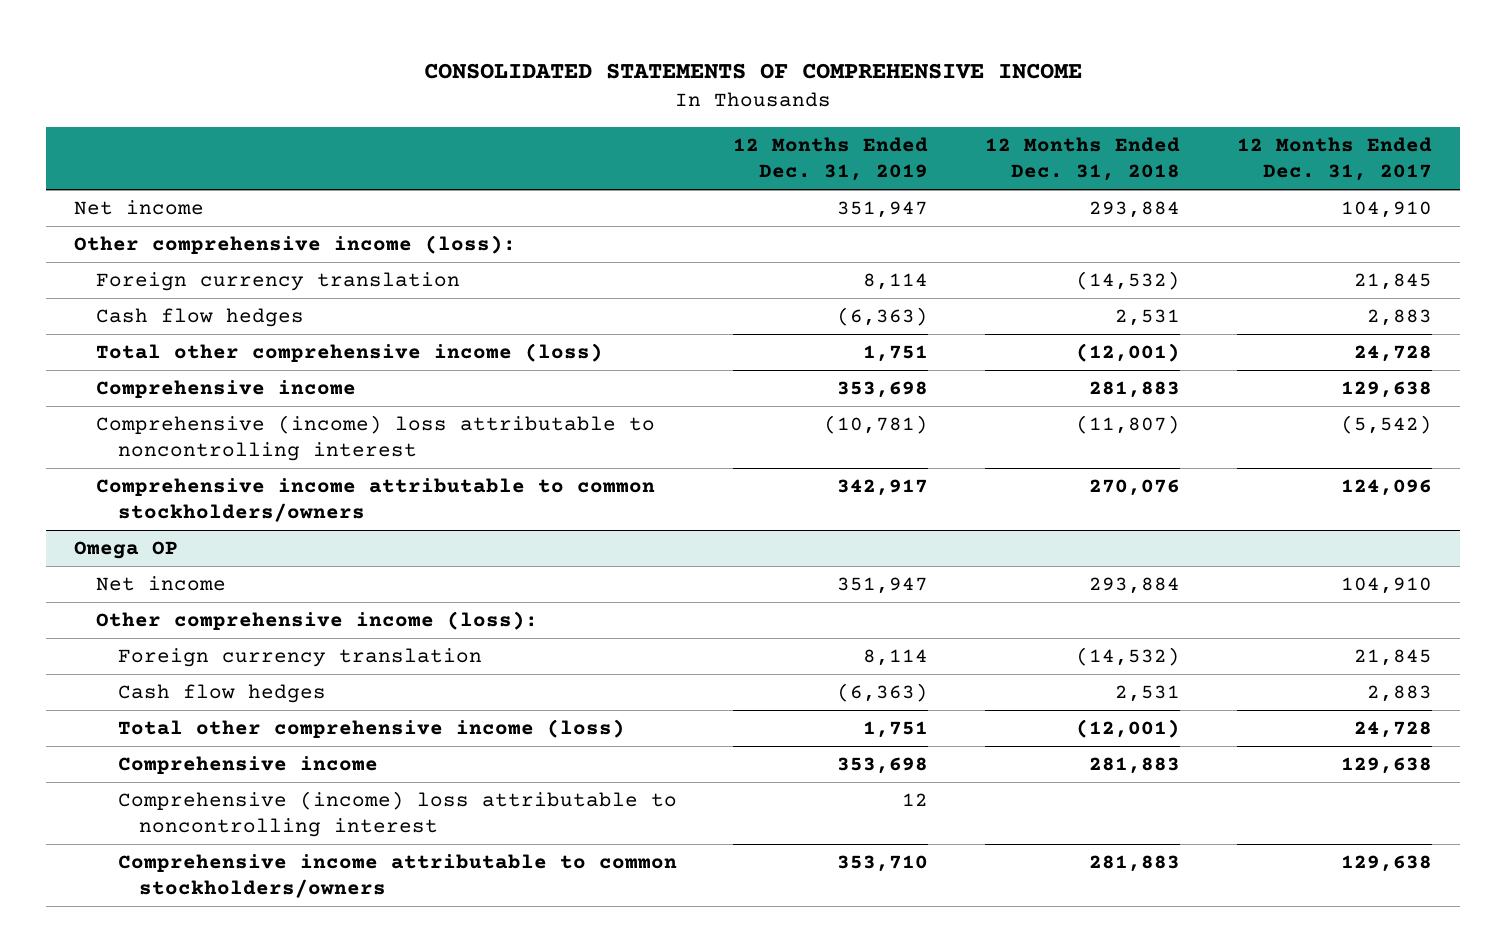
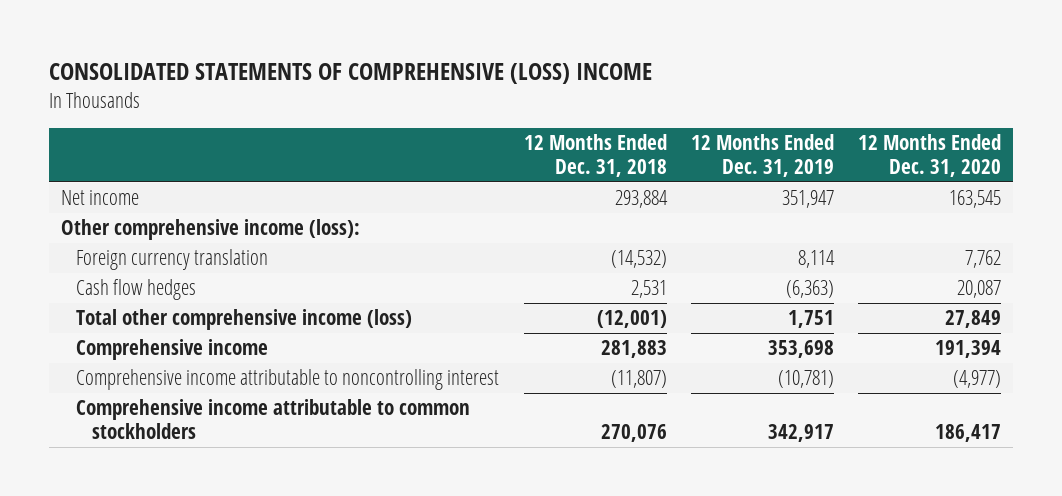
[424,63,1083,80] CONSOLIDATED STATEMENTS OF COMPREHENSIVE INCOME -> [48,63,652,85] CONSOLIDATED STATEMENTS OF COMPREHENSIVE (LOSS) INCOME
[1236,136,1432,182] 12 Months Ended Dec. 31, 2017 -> none
none -> [858,133,1002,178] 12 Months Ended Dec. 31, 2020
[74,540,179,559] Omega OP -> none
[96,575,227,591] Net income -> none
[96,610,539,630] Other comprehensive income (loss): -> none
[117,647,482,667] Foreign currency translation -> none
[117,683,326,703] Cash flow hedges -> none
[117,718,625,738] Total other comprehensive income (loss) -> none
[117,755,378,774] Comprehensive income -> none
[117,790,677,838] Comprehensive (income) loss attributable to noncontrolling interest -> none
[117,853,677,899] Comprehensive income attributable to common stockholders/owners -> none
[96,414,656,462] Comprehensive (income) loss attributable to noncontrolling interest -> [76,369,500,391] Comprehensive income attributable to noncontrolling interest
[96,477,656,523] Comprehensive income attributable to common stockholders/owners -> [76,399,471,440] Comprehensive income attributable to common stockholders

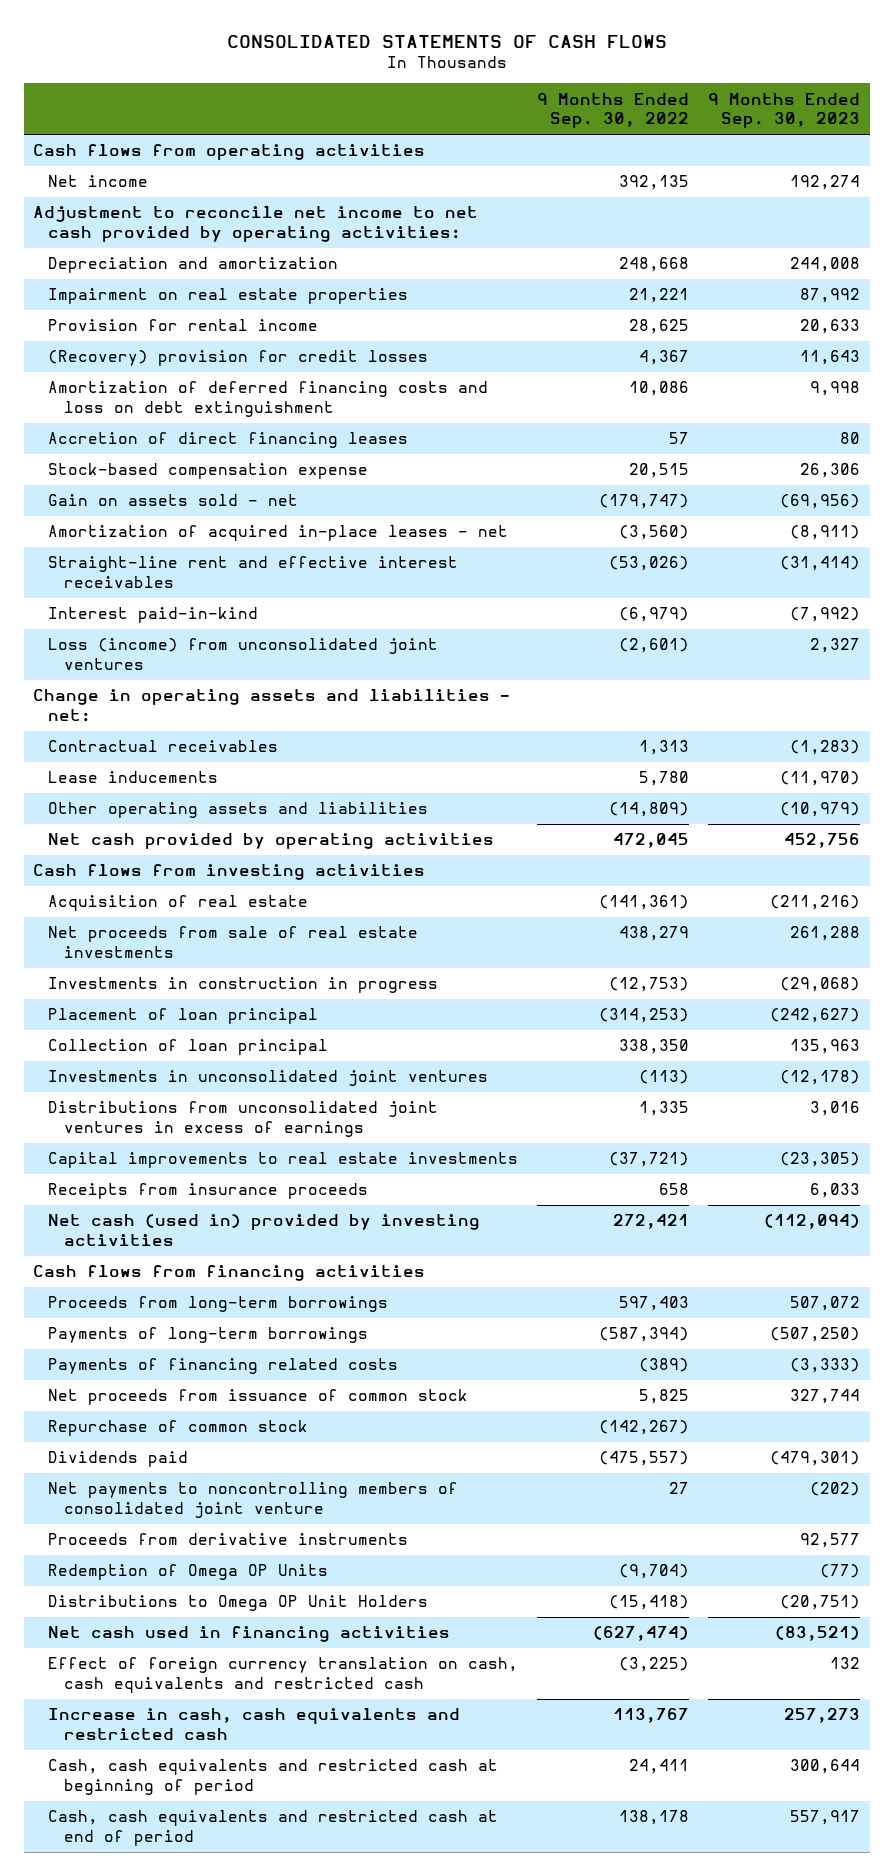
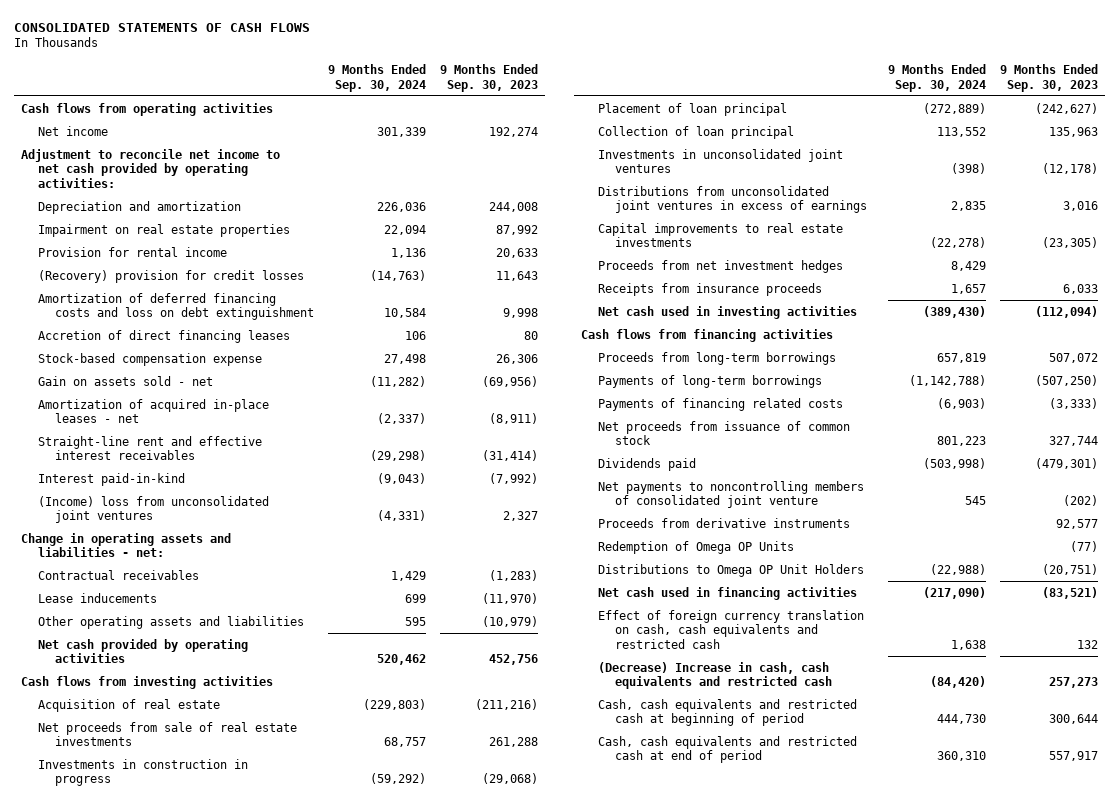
[537,92,690,129] 9 Months Ended Sep. 30, 2022 -> none
none -> [328,64,427,92] 9 Months Ended Sep. 30, 2024
[48,638,439,670] Loss (income) from unconsolidated joint ventures -> [37,495,269,524] (Income) loss from unconsolidated joint ventures
none -> [598,259,844,273] Proceeds from net investment hedges
[48,1214,481,1246] Net cash (used in) provided by investing activities -> [598,305,858,319] Net cash used in investing activities
[48,1420,309,1437] Repurchase of common stock -> none
[48,1708,461,1740] Increase in cash, cash equivalents and restricted cash -> [598,661,833,690] (Decrease) Increase in cash, cash equivalents and restricted cash

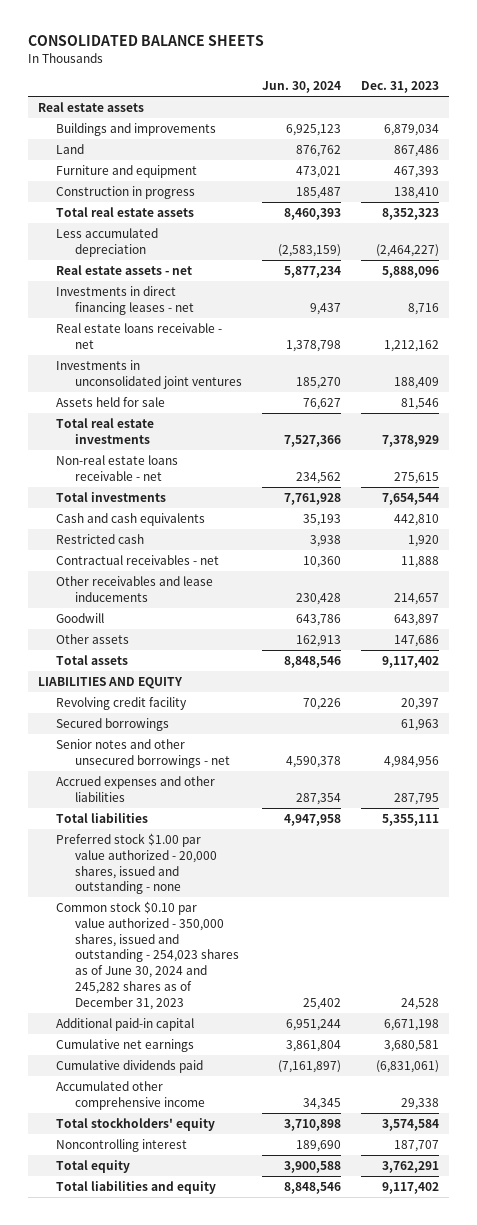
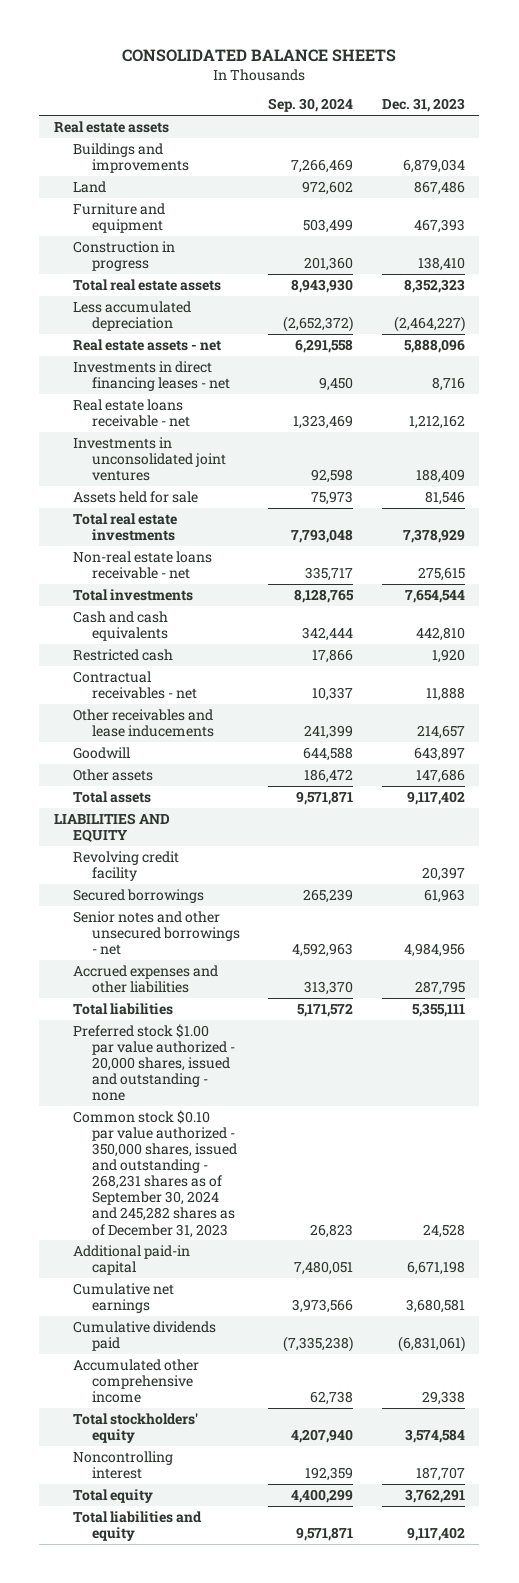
[261,81,341,94] Jun. 30, 2024 -> none
none -> [268,98,354,113] Sep. 30, 2024
[56,900,239,1010] Common stock $0.10 par value authorized - 350,000 shares, issued and outstanding - 254,023 shares as of June 30, 2024 and 245,282 shares as of December 31, 2023 -> [72,1109,237,1238] Common stock $0.10 par value authorized - 350,000 shares, issued and outstanding - 268,231 shares as of September 30, 2024 and 245,282 shares as of December 31, 2023

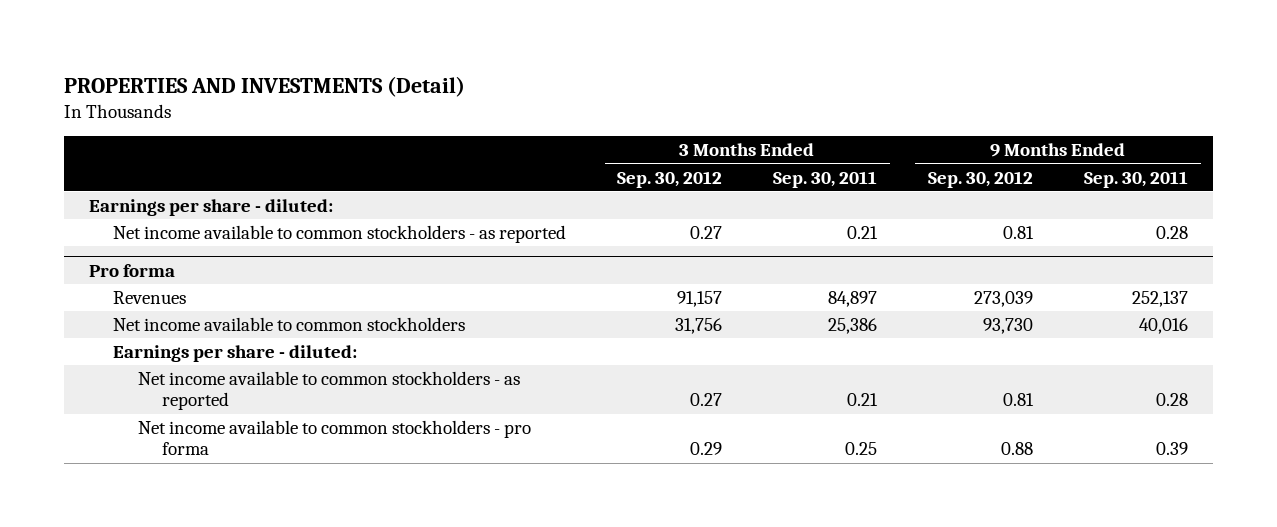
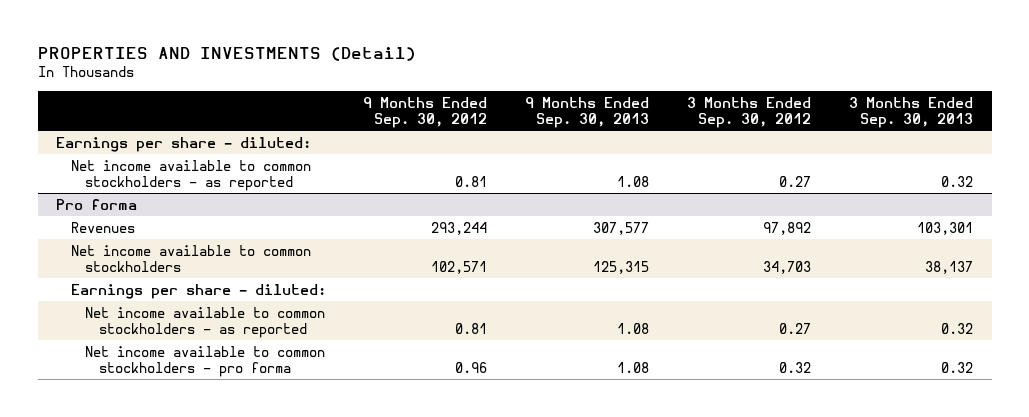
[773,170,878,188] Sep. 30, 2011 -> none
[1083,170,1188,188] Sep. 30, 2011 -> none
none -> [525,96,650,129] 9 Months Ended Sep. 30, 2013
none -> [848,96,973,129] 3 Months Ended Sep. 30, 2013
[677,290,723,307] 91,157 -> [762,221,811,235] 97,892
[974,290,1034,307] 273,039 -> [431,221,488,235] 293,244
[675,317,723,334] 31,756 -> [762,261,811,275] 34,703
[983,317,1034,334] 93,730 -> [431,261,488,275] 102,571
[690,442,723,456] 0.29 -> [778,362,811,374] 0.32
[1001,442,1034,456] 0.88 -> [455,362,488,374] 0.96

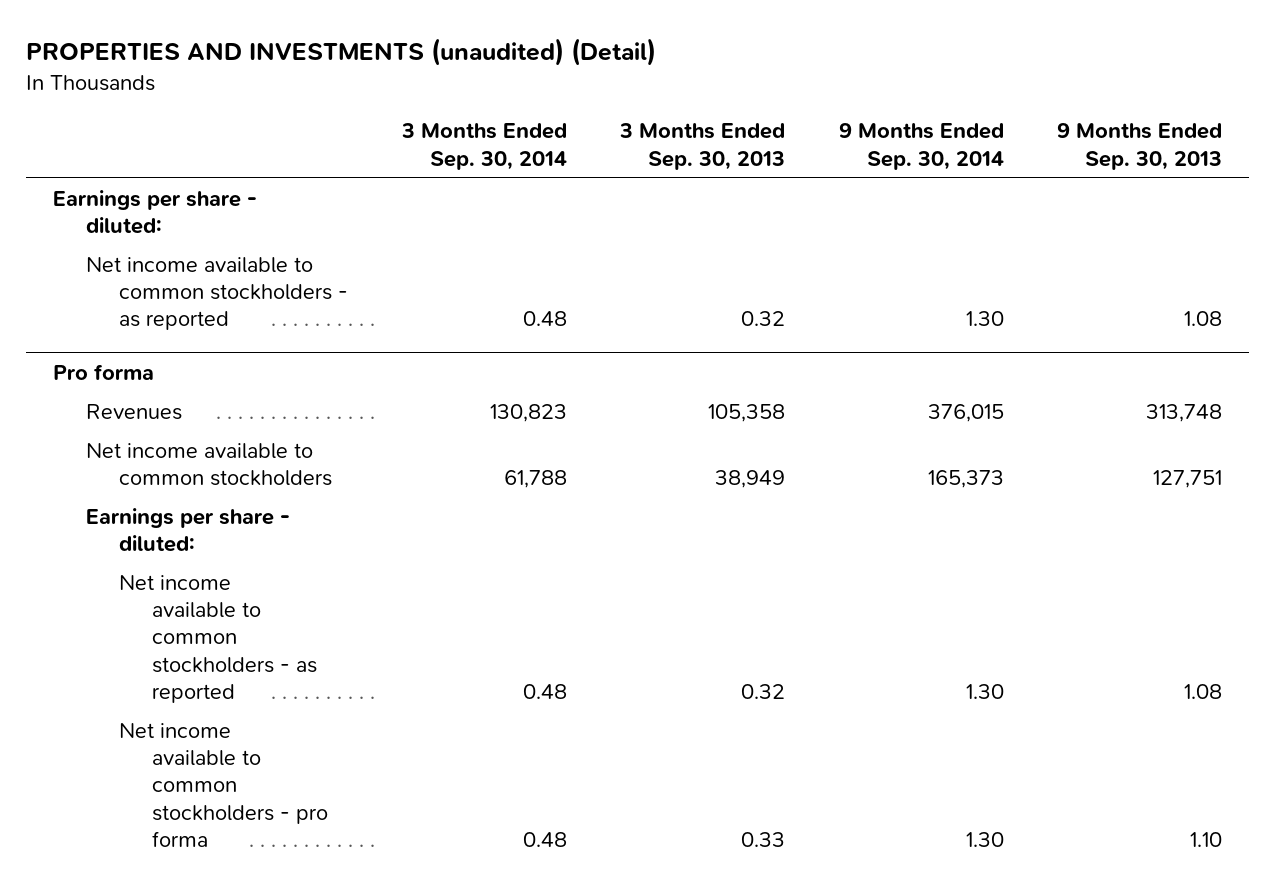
[37,46,416,61] PROPERTIES AND INVESTMENTS (Detail) -> [26,38,657,67] PROPERTIES AND INVESTMENTS (unaudited) (Detail)
[363,96,488,129] 9 Months Ended Sep. 30, 2012 -> none
[686,96,811,129] 3 Months Ended Sep. 30, 2012 -> none
none -> [400,123,567,170] 3 Months Ended Sep. 30, 2014
none -> [838,123,1004,170] 9 Months Ended Sep. 30, 2014
[593,221,650,235] 307,577 -> [1145,404,1222,423] 313,748
[916,221,973,235] 103,301 -> [708,404,786,423] 105,358
[593,261,650,275] 125,315 -> [1152,470,1222,489] 127,751
[924,261,973,275] 38,137 -> [715,470,786,489] 38,949
[617,362,650,374] 1.08 -> [1189,831,1222,847] 1.10
[940,362,973,374] 0.32 -> [741,831,786,847] 0.33

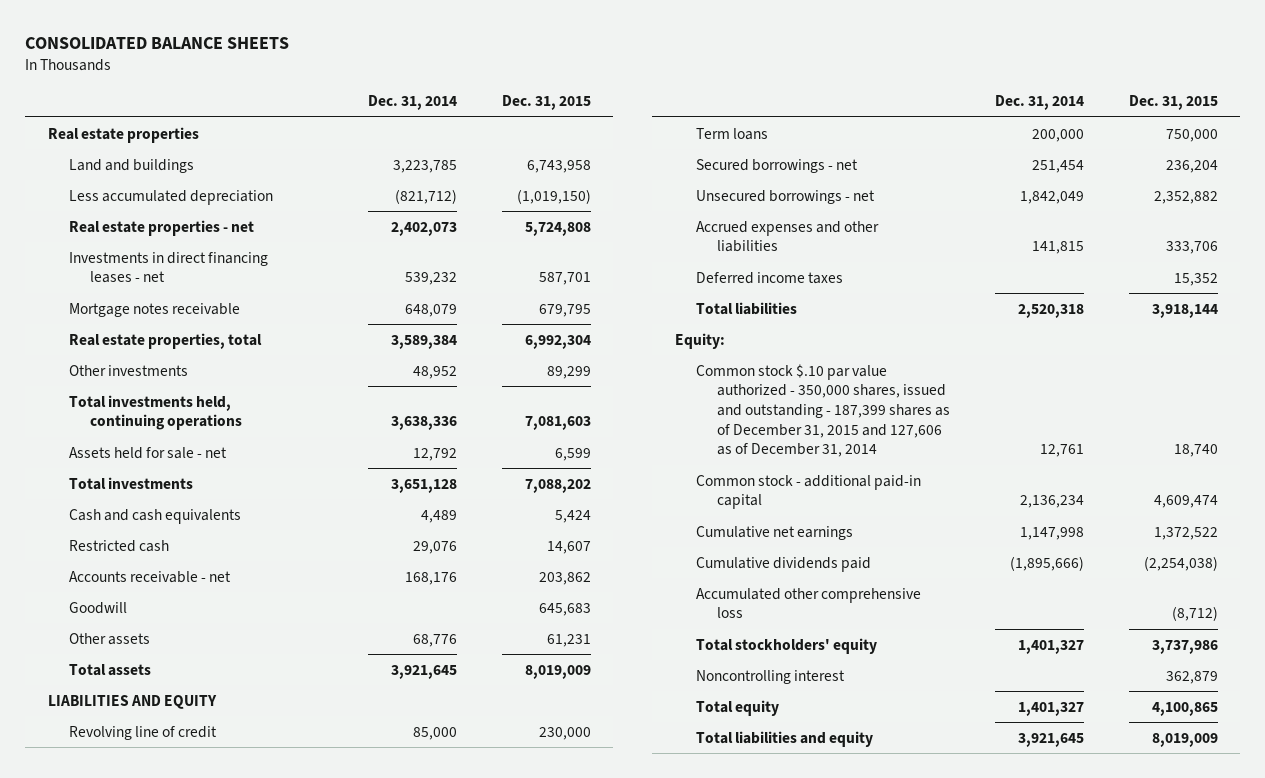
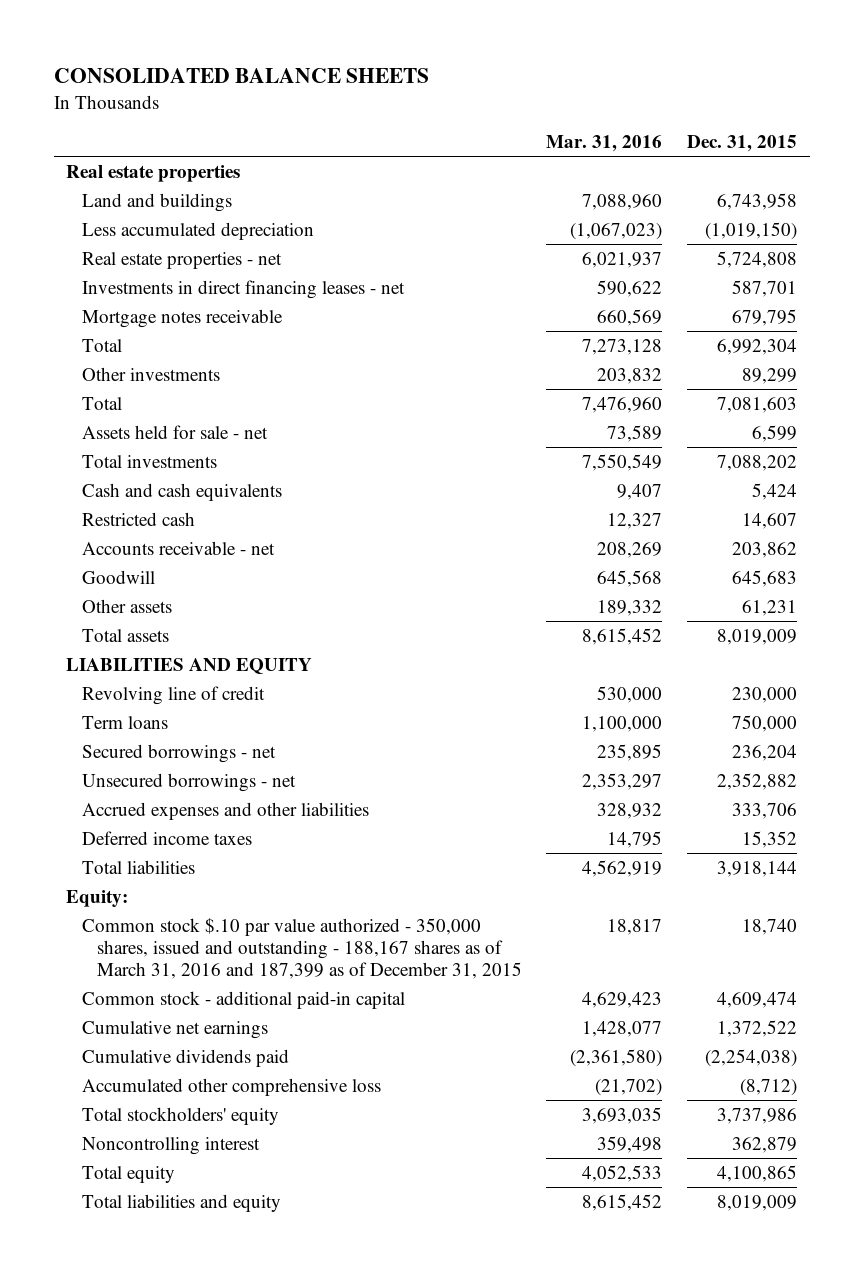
[367,95,457,111] Dec. 31, 2014 -> none
none -> [546,135,663,153] Mar. 31, 2016
[68,332,262,349] Real estate properties, total -> [81,338,122,352] Total
[68,394,242,431] Total investments held, continuing operations -> [81,396,122,410] Total
[695,363,950,458] Common stock $.10 par value authorized - 350,000 shares, issued and outstanding - 187,399 shares as of December 31, 2015 and 127,606 as of December 31, 2014 -> [81,917,522,979] Common stock $.10 par value authorized - 350,000 shares, issued and outstanding - 188,167 shares as of March 31, 2016 and 187,399 as of December 31, 2015

